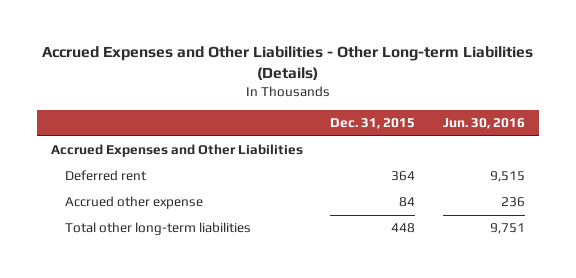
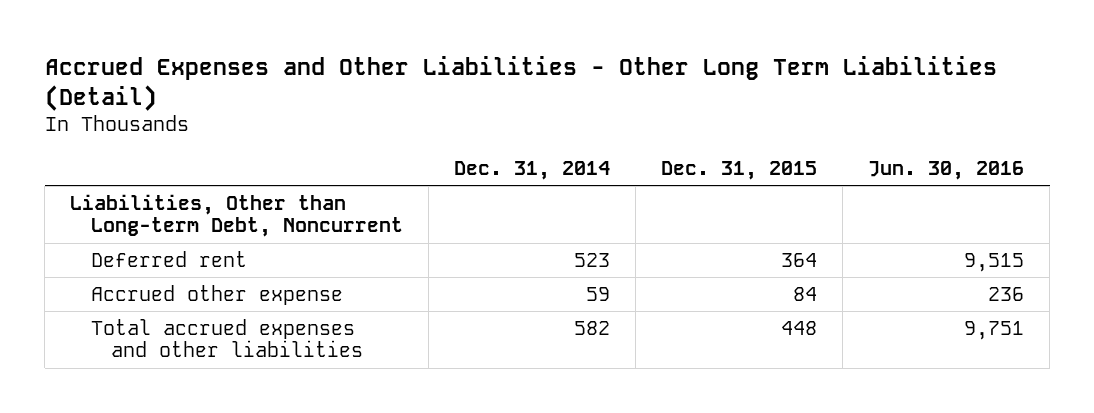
[41,46,533,81] Accrued Expenses and Other Liabilities - Other Long-term Liabilities (Details) -> [44,55,997,112] Accrued Expenses and Other Liabilities - Other Long Term Liabilities (Detail)
none -> [453,160,610,180] Dec. 31, 2014
[50,144,303,158] Accrued Expenses and Other Liabilities -> none
none -> [70,193,403,238] Liabilities, Other than Long-term Debt, Noncurrent
[65,222,252,236] Total other long-term liabilities -> [90,318,364,358] Total accrued expenses and other liabilities

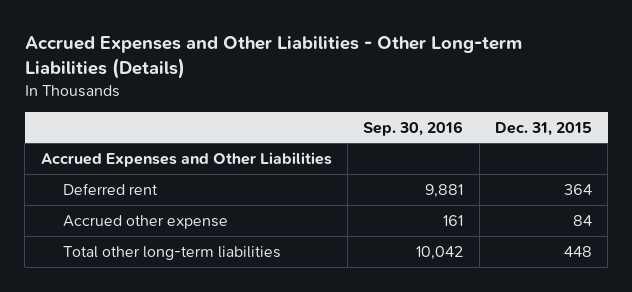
[44,55,997,112] Accrued Expenses and Other Liabilities - Other Long Term Liabilities (Detail) -> [24,36,522,80] Accrued Expenses and Other Liabilities - Other Long-term Liabilities (Details)
[453,160,610,180] Dec. 31, 2014 -> none
[868,160,1025,180] Jun. 30, 2016 -> none
none -> [363,120,464,136] Sep. 30, 2016
[70,193,403,238] Liabilities, Other than Long-term Debt, Noncurrent -> none
none -> [40,151,332,167] Accrued Expenses and Other Liabilities
[90,318,364,358] Total accrued expenses and other liabilities -> [63,245,282,260] Total other long-term liabilities

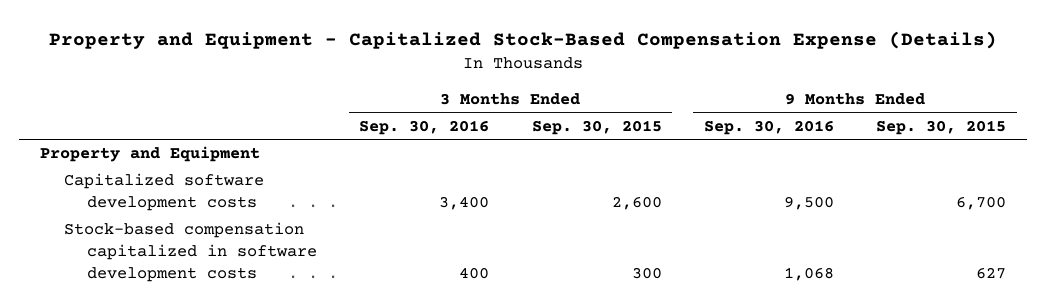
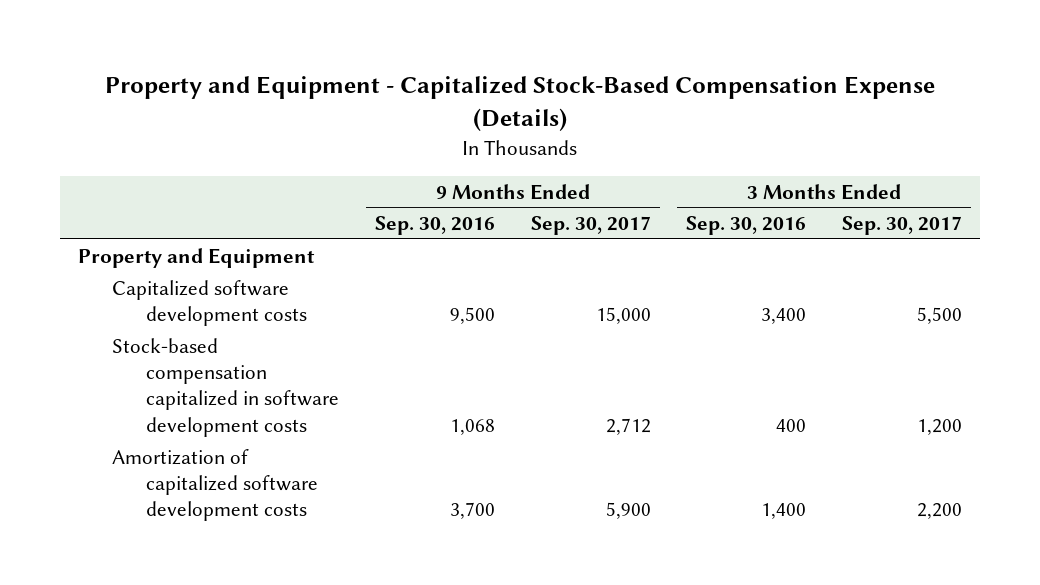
[531,119,662,135] Sep. 30, 2015 -> none
[876,119,1007,135] Sep. 30, 2015 -> none
none -> [530,216,651,236] Sep. 30, 2017
none -> [842,216,963,236] Sep. 30, 2017
none -> [111,448,318,522] Amortization of capitalized software development costs

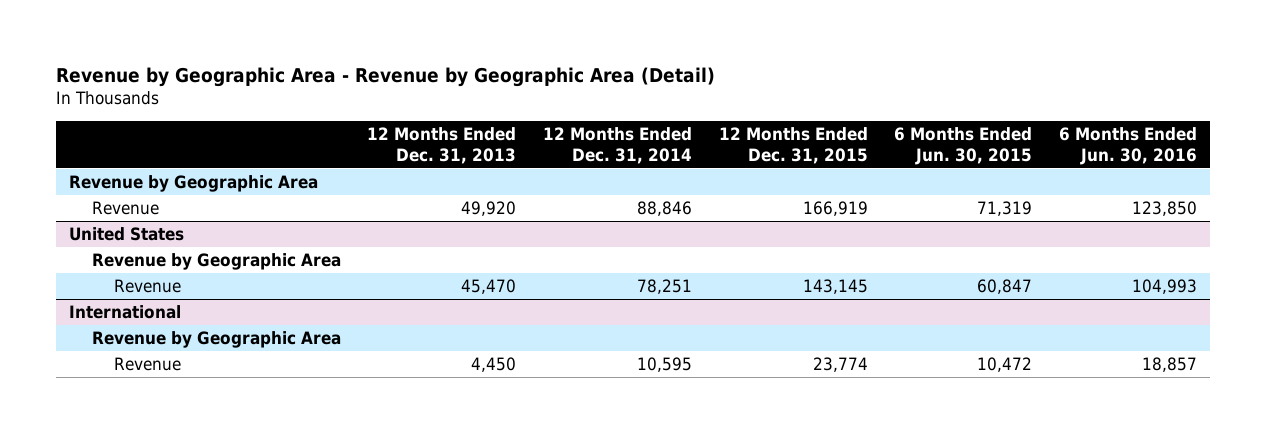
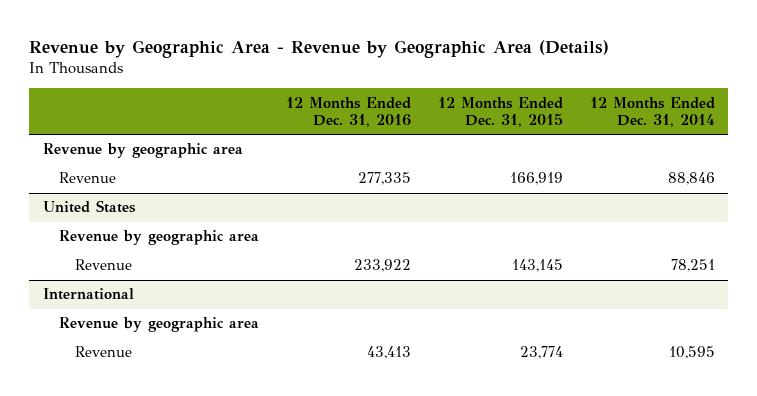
[56,66,716,87] Revenue by Geographic Area - Revenue by Geographic Area (Detail) -> [29,39,610,58] Revenue by Geographic Area - Revenue by Geographic Area (Details)
[367,127,517,164] 12 Months Ended Dec. 31, 2013 -> none
[894,127,1033,165] 6 Months Ended Jun. 30, 2015 -> none
[1058,127,1197,165] 6 Months Ended Jun. 30, 2016 -> none
none -> [285,96,411,128] 12 Months Ended Dec. 31, 2016
[69,175,319,193] Revenue by Geographic Area -> [42,143,243,159] Revenue by geographic area
[91,253,341,271] Revenue by Geographic Area -> [58,230,259,246] Revenue by geographic area
[91,331,341,349] Revenue by Geographic Area -> [58,317,259,333] Revenue by geographic area

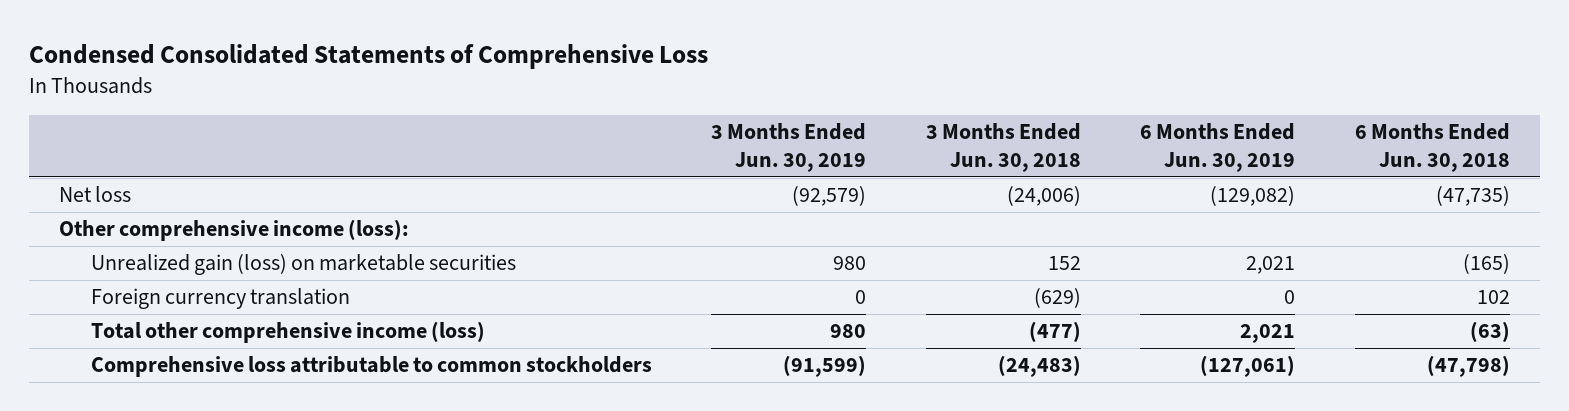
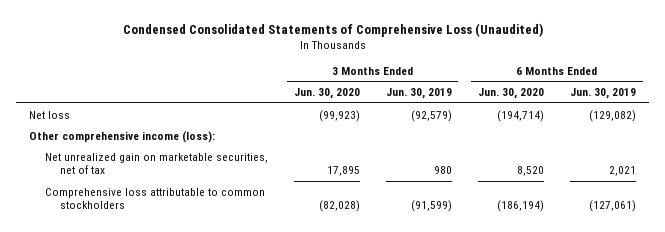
[29,44,709,70] Condensed Consolidated Statements of Comprehensive Loss -> [122,22,543,37] Condensed Consolidated Statements of Comprehensive Loss (Unaudited)
[925,123,1081,173] 3 Months Ended Jun. 30, 2018 -> none
[1354,123,1510,173] 6 Months Ended Jun. 30, 2018 -> none
none -> [293,88,360,100] Jun. 30, 2020
none -> [478,88,545,100] Jun. 30, 2020
[90,288,350,310] Foreign currency translation -> none
[90,321,485,344] Total other comprehensive income (loss) -> none
[90,254,516,276] Unrealized gain (loss) on marketable securities -> [44,152,268,175] Net unrealized gain on marketable securities, net of tax

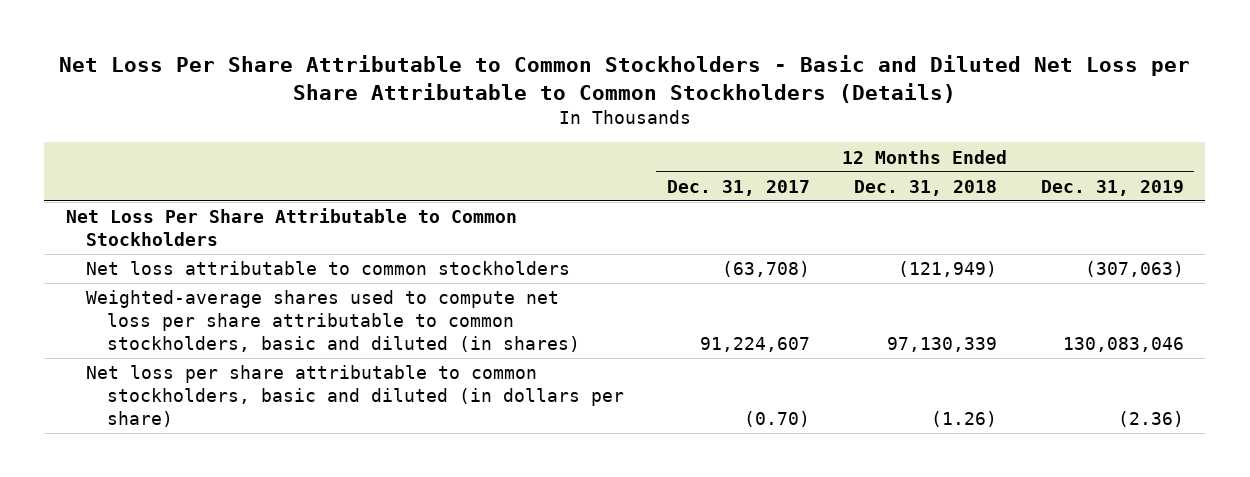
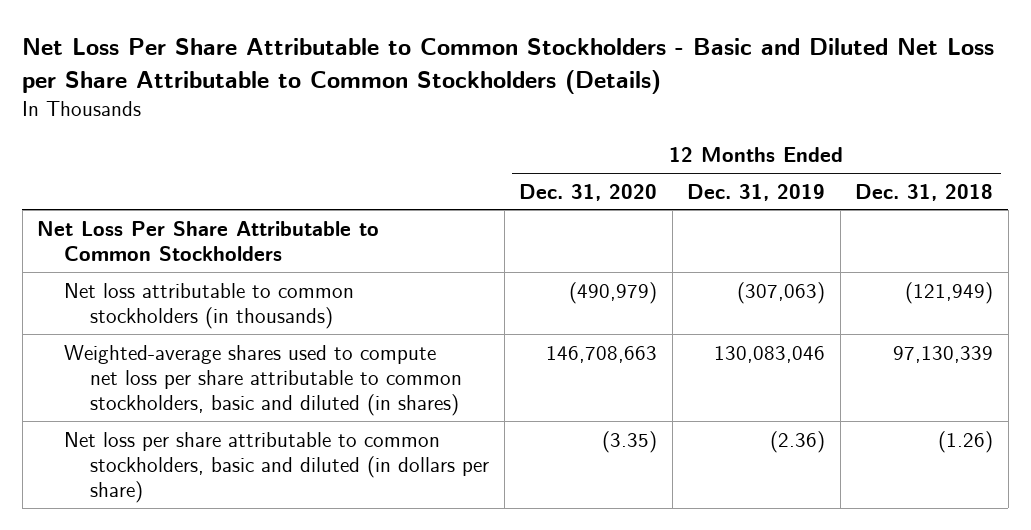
[667,179,811,196] Dec. 31, 2017 -> none
none -> [519,183,658,201] Dec. 31, 2020
[86,261,571,276] Net loss attributable to common stockholders -> [63,282,354,329] Net loss attributable to common stockholders (in thousands)

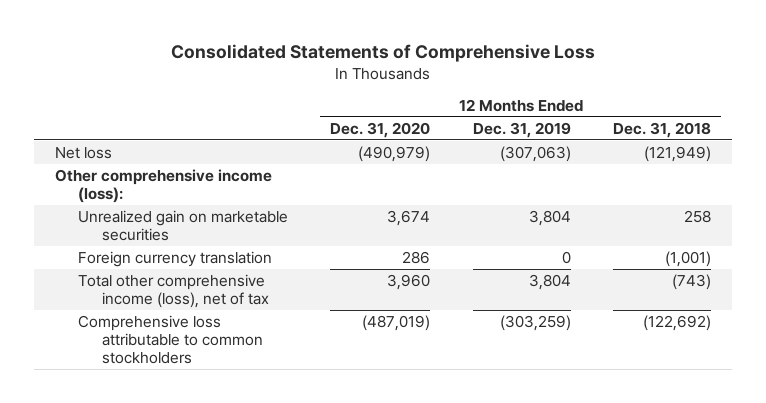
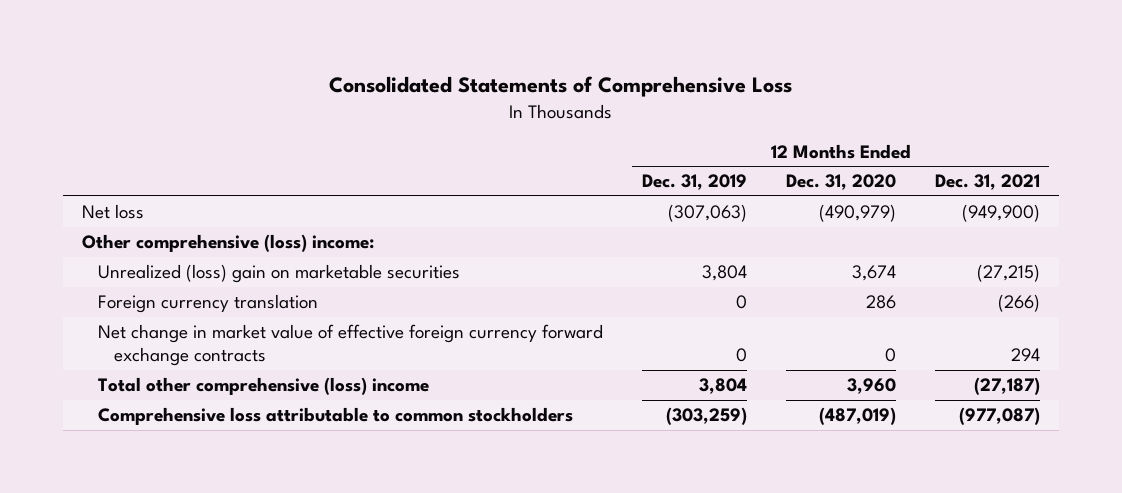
[612,121,711,138] Dec. 31, 2018 -> none
none -> [934,174,1040,191] Dec. 31, 2021
[55,168,273,204] Other comprehensive income (loss): -> [82,234,375,253] Other comprehensive (loss) income:
[78,209,289,242] Unrealized gain on marketable securities -> [98,264,461,284] Unrealized (loss) gain on marketable securities
none -> [98,324,604,367] Net change in market value of effective foreign currency forward exchange contracts
[78,273,269,309] Total other comprehensive income (loss), net of tax -> [98,377,430,396] Total other comprehensive (loss) income

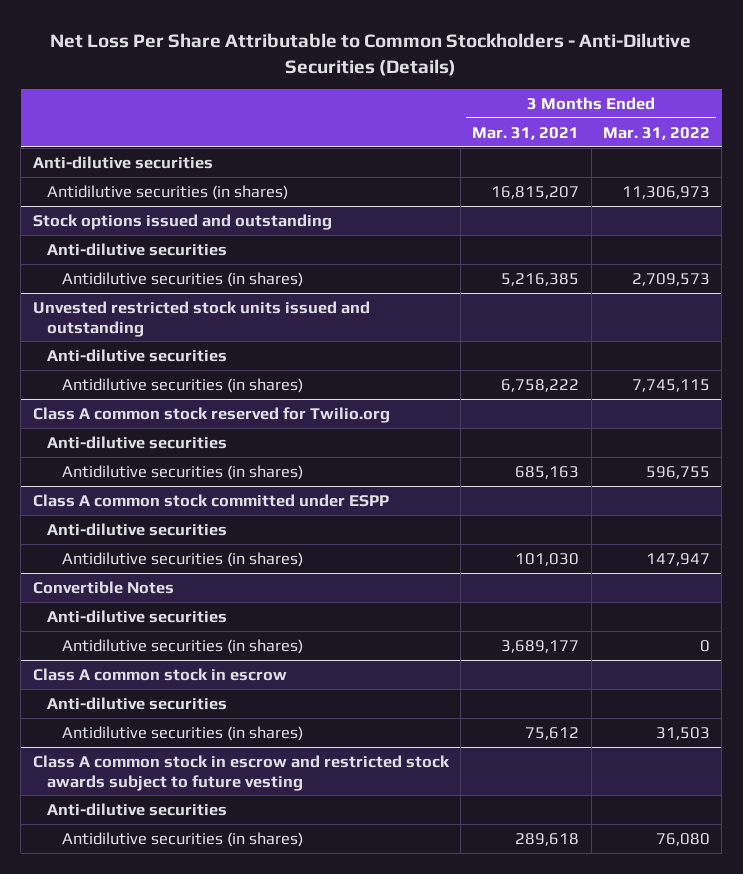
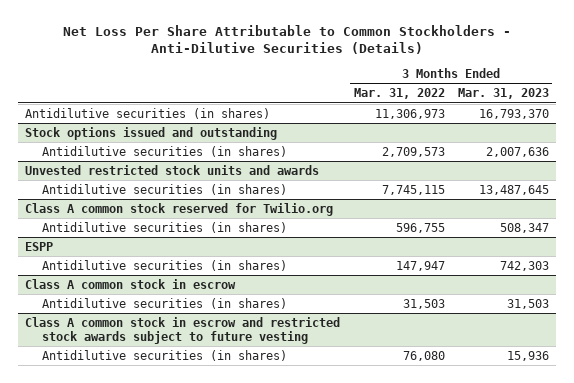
[472,126,580,140] Mar. 31, 2021 -> none
none -> [458,88,550,100] Mar. 31, 2023
[32,155,213,169] Anti-dilutive securities -> none
[47,242,228,256] Anti-dilutive securities -> none
[47,348,228,362] Anti-dilutive securities -> none
[32,300,370,337] Unvested restricted stock units issued and outstanding -> [25,164,320,175] Unvested restricted stock units and awards
[47,435,228,449] Anti-dilutive securities -> none
[47,522,228,536] Anti-dilutive securities -> none
[32,493,389,507] Class A common stock committed under ESPP -> [25,241,54,251] ESPP
[32,580,174,594] Convertible Notes -> none
[47,609,228,623] Anti-dilutive securities -> none
[61,638,303,654] Antidilutive securities (in shares) -> none
[47,696,228,710] Anti-dilutive securities -> none
[47,802,228,816] Anti-dilutive securities -> none

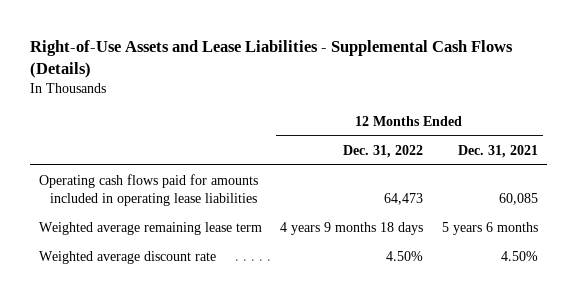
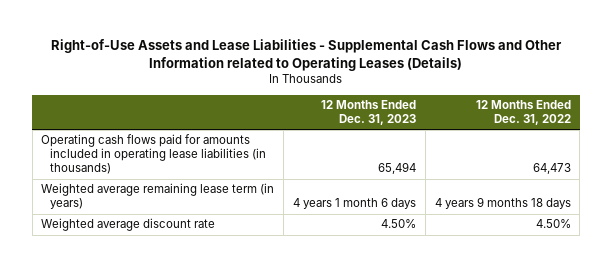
[29,39,513,78] Right-of-Use Assets and Lease Liabilities - Supplemental Cash Flows (Details) -> [51,38,563,71] Right-of-Use Assets and Lease Liabilities - Supplemental Cash Flows and Other Information related to Operating Leases (Details)
[458,144,539,158] Dec. 31, 2021 -> none
none -> [321,100,417,126] 12 Months Ended Dec. 31, 2023
[38,173,258,206] Operating cash flows paid for amounts included in operating lease liabilities -> [41,134,267,175] Operating cash flows paid for amounts included in operating lease liabilities (in thousands)
[38,221,262,235] Weighted average remaining lease term -> [41,183,275,210] Weighted average remaining lease term (in years)

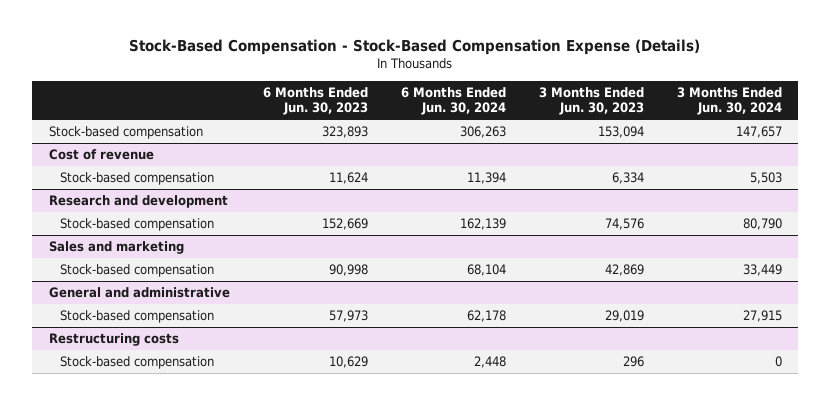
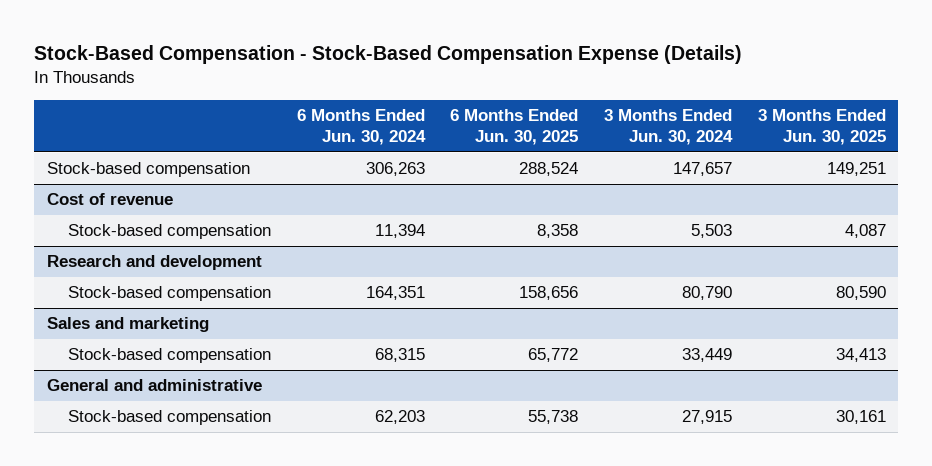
[262,86,368,116] 6 Months Ended Jun. 30, 2023 -> none
[538,86,644,116] 3 Months Ended Jun. 30, 2023 -> none
none -> [450,108,579,146] 6 Months Ended Jun. 30, 2025
none -> [757,108,886,146] 3 Months Ended Jun. 30, 2025
[459,218,506,231] 162,139 -> [365,286,425,301] 164,351
[466,264,506,277] 68,104 -> [374,348,425,363] 68,315
[48,333,179,347] Restructuring costs -> none
[60,356,215,370] Stock-based compensation -> none
[466,310,506,323] 62,178 -> [374,410,425,425] 62,203

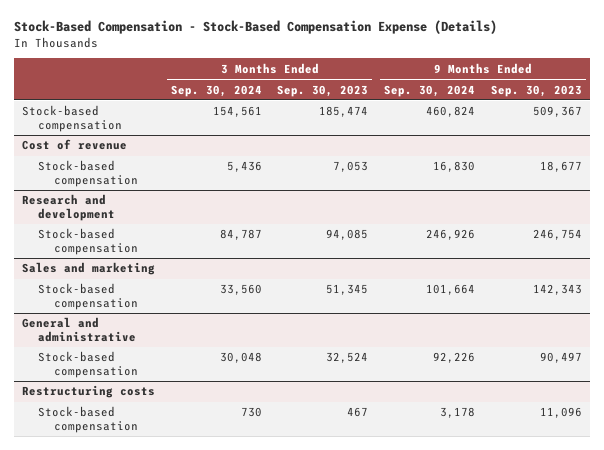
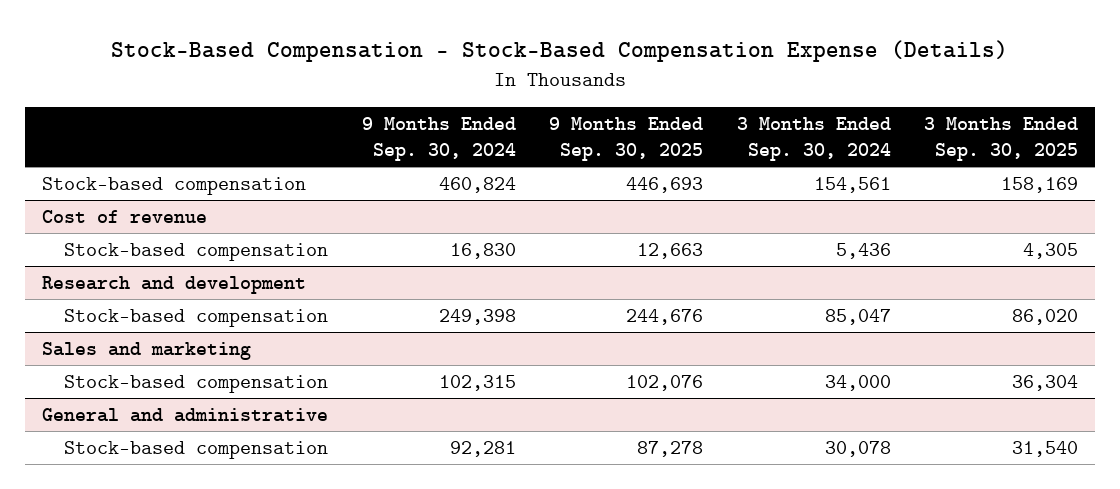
[277,84,369,97] Sep. 30, 2023 -> none
[491,84,583,97] Sep. 30, 2023 -> none
none -> [549,116,704,162] 9 Months Ended Sep. 30, 2025
none -> [924,116,1079,162] 3 Months Ended Sep. 30, 2025
[219,229,262,241] 84,787 -> [824,309,891,326] 85,047
[426,229,476,241] 246,926 -> [438,309,516,326] 249,398
[219,284,262,296] 33,560 -> [824,375,891,392] 34,000
[426,284,476,296] 101,664 -> [438,375,516,392] 102,315
[21,385,155,399] Restructuring costs -> none
[37,406,138,433] Stock-based compensation -> none
[219,352,262,364] 30,048 -> [824,441,891,458] 30,078
[433,352,476,364] 92,226 -> [449,441,516,458] 92,281

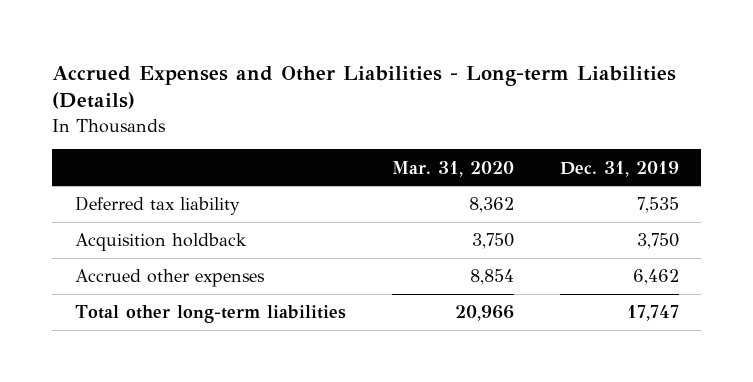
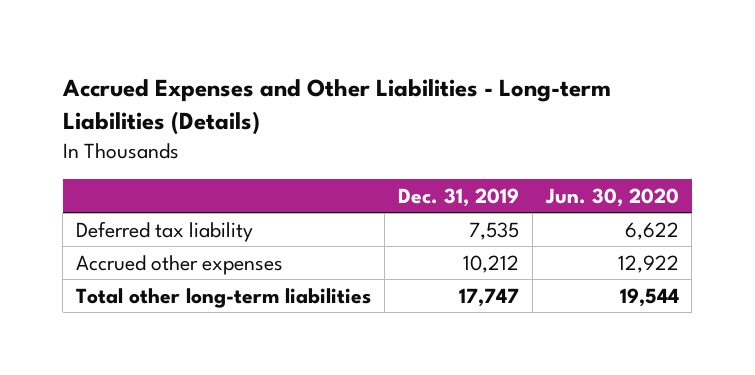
[391,160,514,177] Mar. 31, 2020 -> none
none -> [544,187,679,207] Jun. 30, 2020
[74,233,247,252] Acquisition holdback -> none
[632,269,679,286] 6,462 -> [462,254,519,273] 10,212

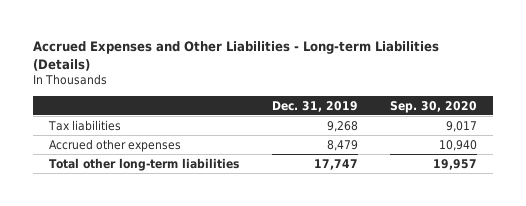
[544,187,679,207] Jun. 30, 2020 -> none
none -> [389,100,477,113] Sep. 30, 2020
[75,220,253,242] Deferred tax liability -> [48,119,122,131] Tax liabilities
[468,221,519,240] 7,535 -> [326,120,358,132] 9,268
[462,254,519,273] 10,212 -> [326,139,358,151] 8,479

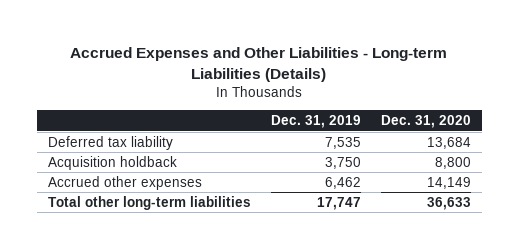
[389,100,477,113] Sep. 30, 2020 -> none
none -> [381,115,472,129] Dec. 31, 2020
[48,119,122,131] Tax liabilities -> [47,135,173,150] Deferred tax liability
[326,120,358,132] 9,268 -> [324,136,361,149] 7,535
none -> [47,155,177,170] Acquisition holdback
[326,139,358,151] 8,479 -> [324,176,361,189] 6,462

